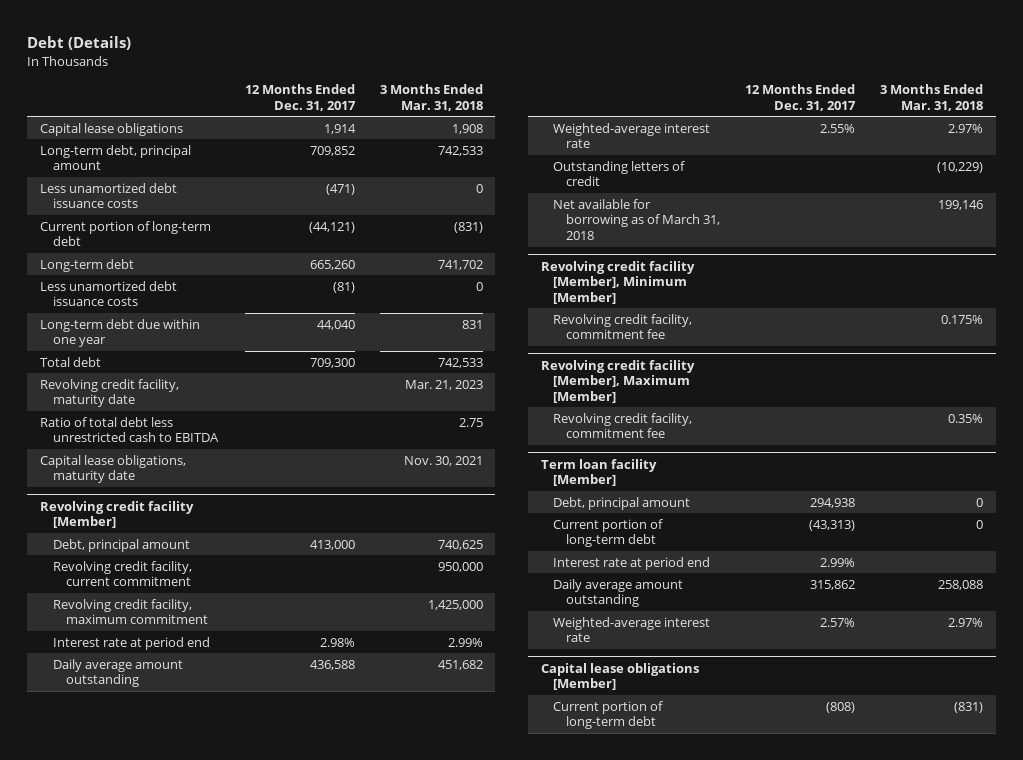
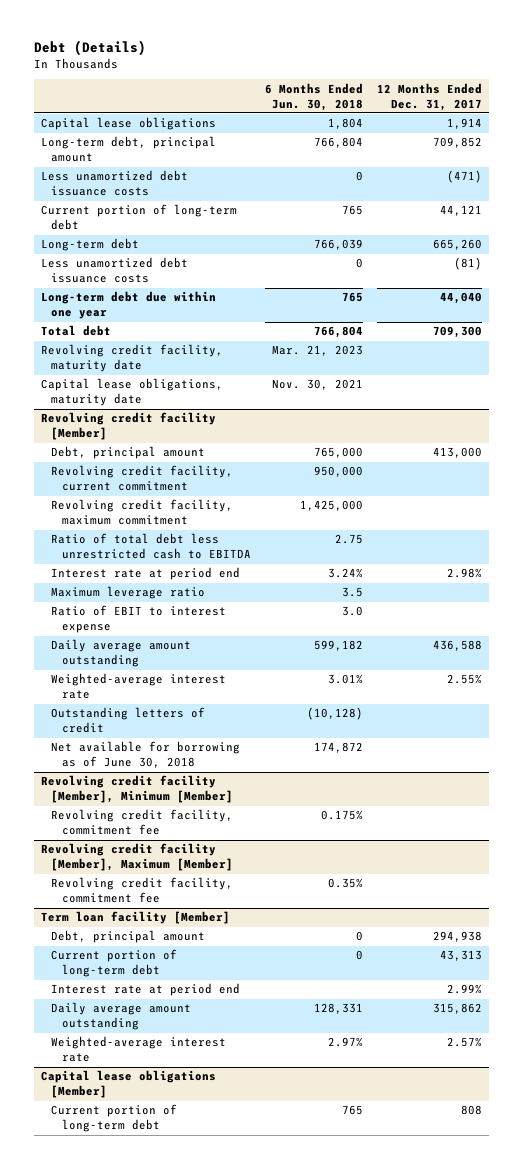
[379,84,483,112] 3 Months Ended Mar. 31, 2018 -> none
none -> [265,82,364,111] 6 Months Ended Jun. 30, 2018
[308,221,355,233] (44,121) -> [440,205,483,217] 44,121
[40,416,219,443] Ratio of total debt less unrestricted cash to EBITDA -> none
none -> [51,533,251,560] Ratio of total debt less unrestricted cash to EBITDA
none -> [51,586,206,600] Maximum leverage ratio
none -> [51,605,227,634] Ratio of EBIT to interest expense
[553,198,721,241] Net available for borrowing as of March 31, 2018 -> [51,741,241,769] Net available for borrowing as of June 30, 2018
[809,519,856,531] (43,313) -> [440,950,483,962] 43,313
[826,701,856,713] (808) -> [461,1105,483,1116] 808

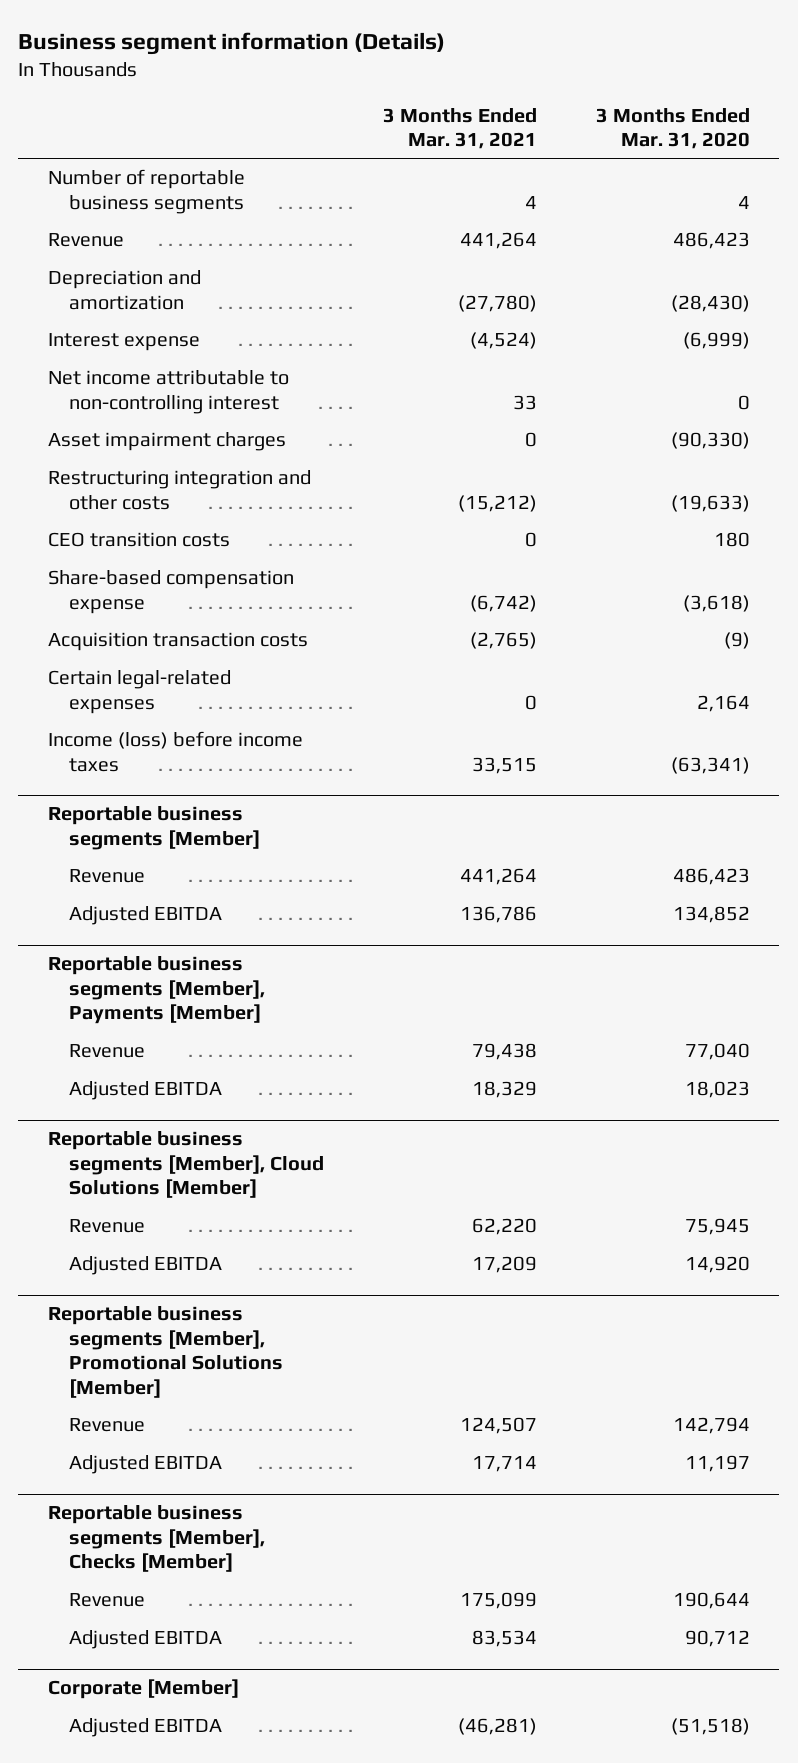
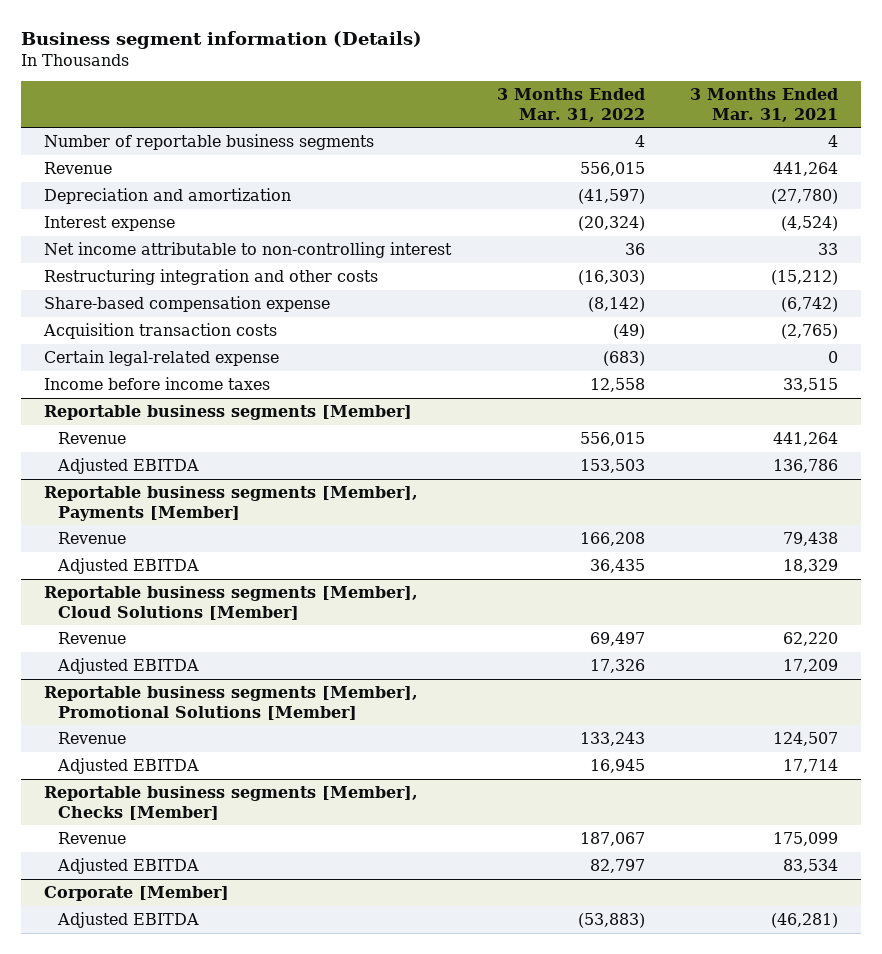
[595,107,750,150] 3 Months Ended Mar. 31, 2020 -> none
none -> [496,88,645,122] 3 Months Ended Mar. 31, 2022
[47,432,286,452] Asset impairment charges -> none
[47,532,230,548] CEO transition costs -> none
[47,670,231,714] Certain legal-related expenses -> [44,350,280,367] Certain legal-related expense
[47,731,303,772] Income (loss) before income taxes -> [44,377,271,391] Income before income taxes

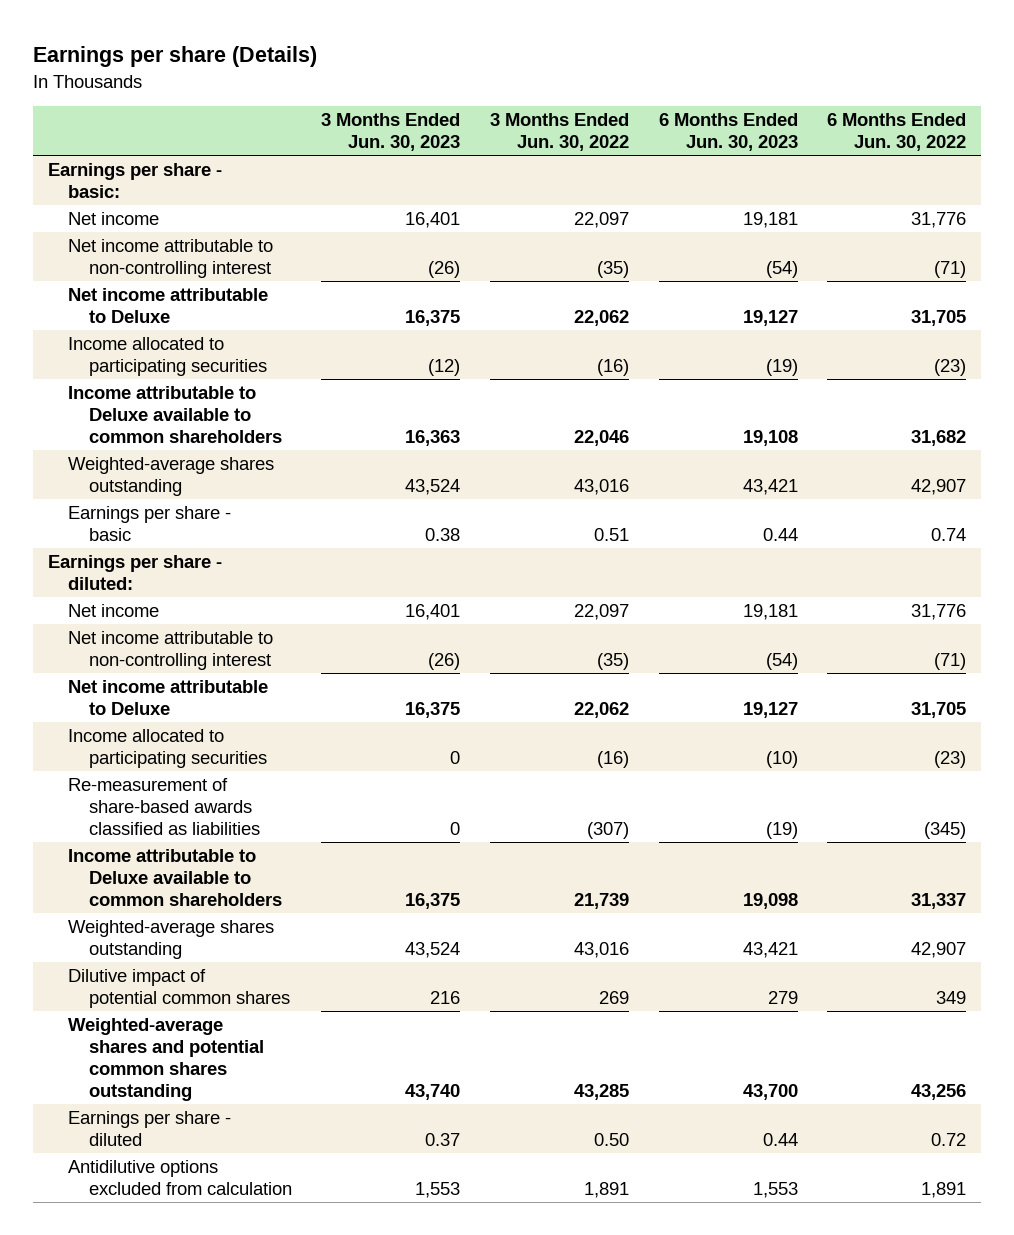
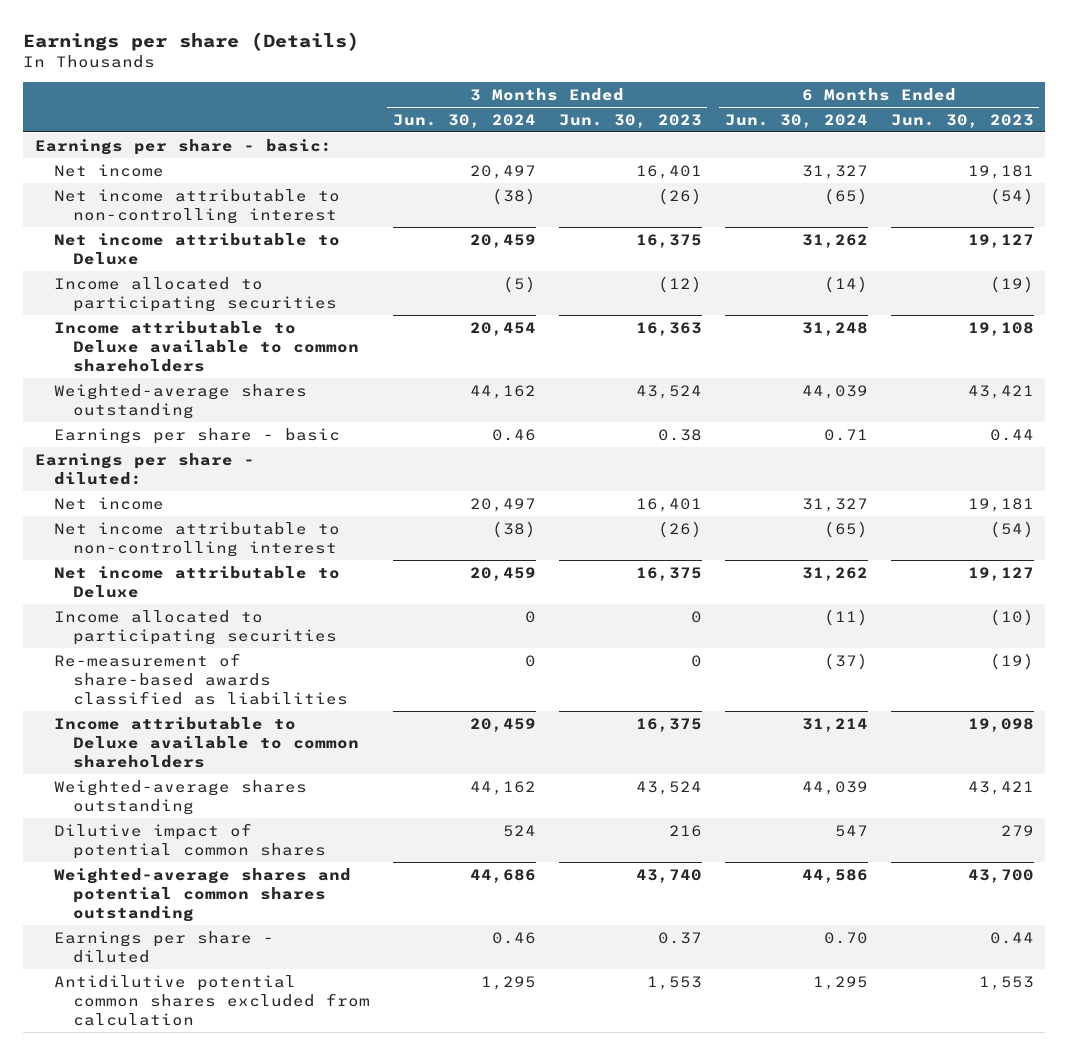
[489,113,629,152] 3 Months Ended Jun. 30, 2022 -> none
[827,113,967,152] 6 Months Ended Jun. 30, 2022 -> none
none -> [392,113,536,128] Jun. 30, 2024
none -> [724,113,868,128] Jun. 30, 2024
[68,1159,292,1195] Antidilutive options excluded from calculation -> [53,974,370,1027] Antidilutive potential common shares excluded from calculation

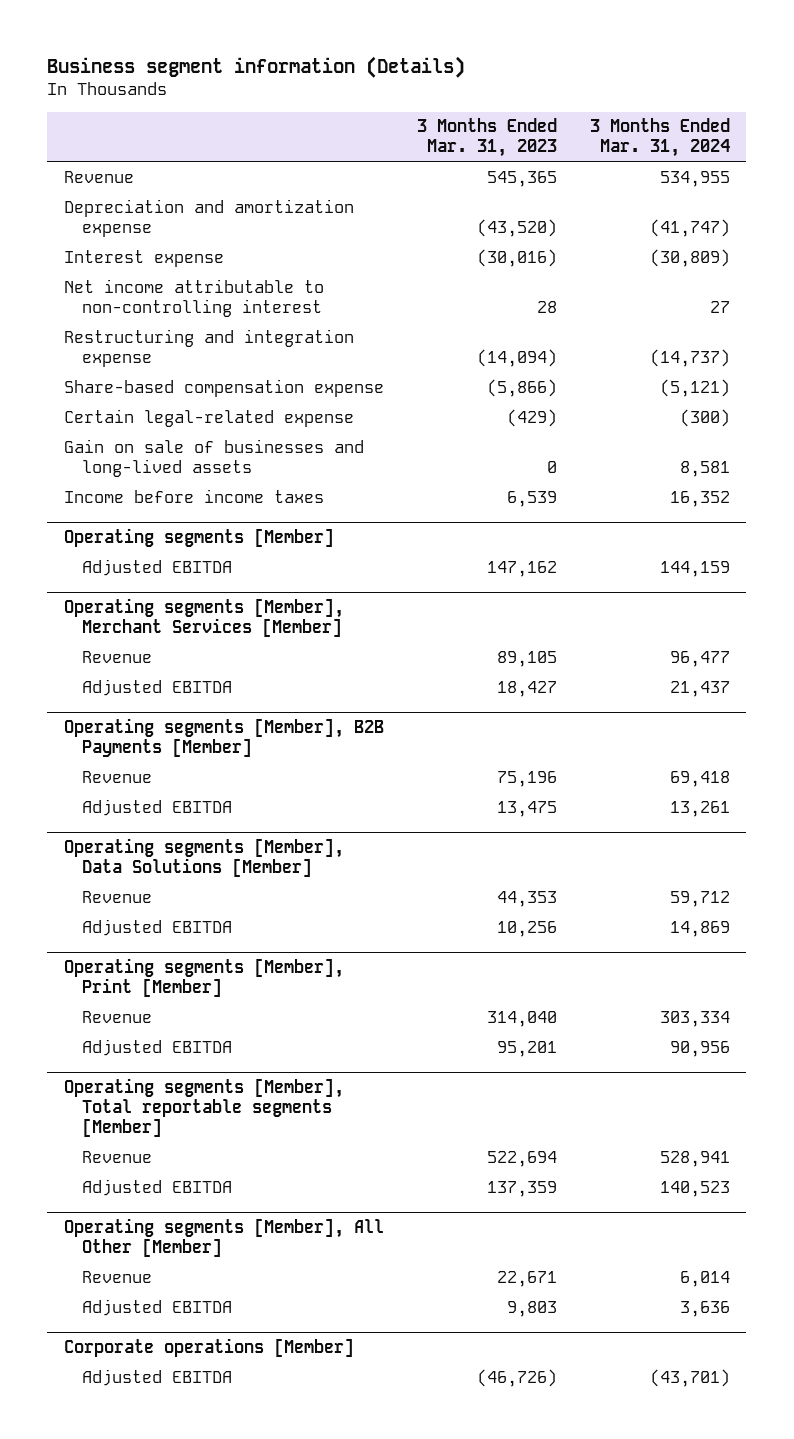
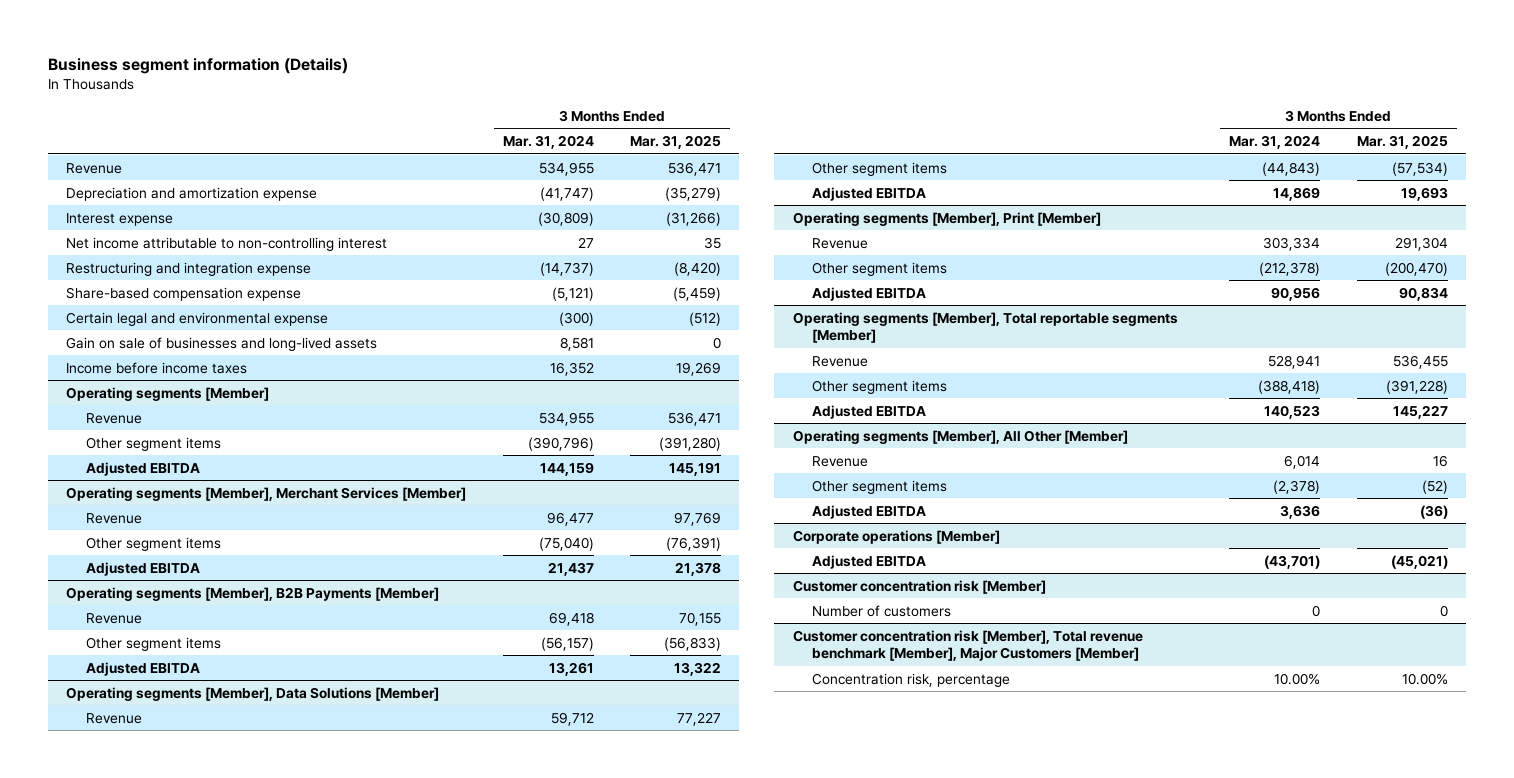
[416,118,557,158] 3 Months Ended Mar. 31, 2023 -> none
none -> [630,134,722,149] Mar. 31, 2025
[63,408,354,427] Certain legal-related expense -> [66,311,329,326] Certain legal and environmental expense
none -> [85,412,142,424] Revenue
none -> [85,436,221,451] Other segment items
none -> [85,536,221,551] Other segment items
none -> [85,636,221,651] Other segment items
none -> [812,161,948,176] Other segment items
none -> [812,261,948,276] Other segment items
none -> [812,379,948,394] Other segment items
none -> [812,479,948,494] Other segment items
none -> [792,579,1046,594] Customer concentration risk [Member]
none -> [812,604,952,617] Number of customers
none -> [792,629,1143,662] Customer concentration risk [Member], Total revenue benchmark [Member], Major Customers [Member]
none -> [812,672,1011,687] Concentration risk, percentage

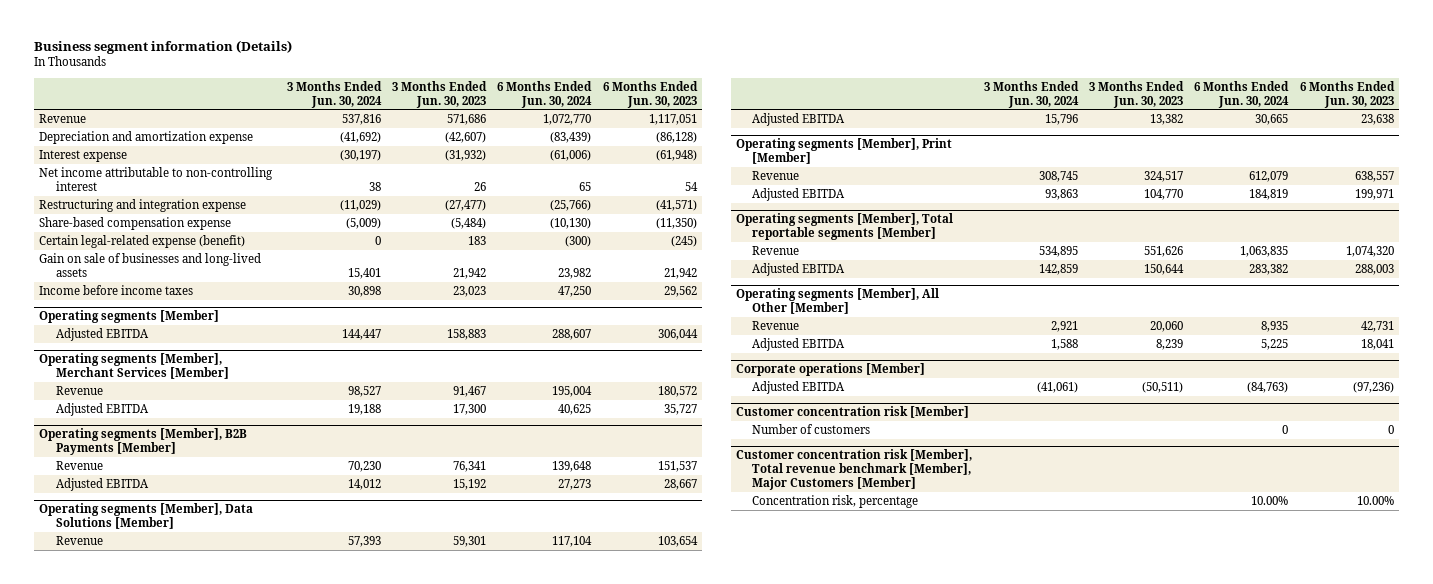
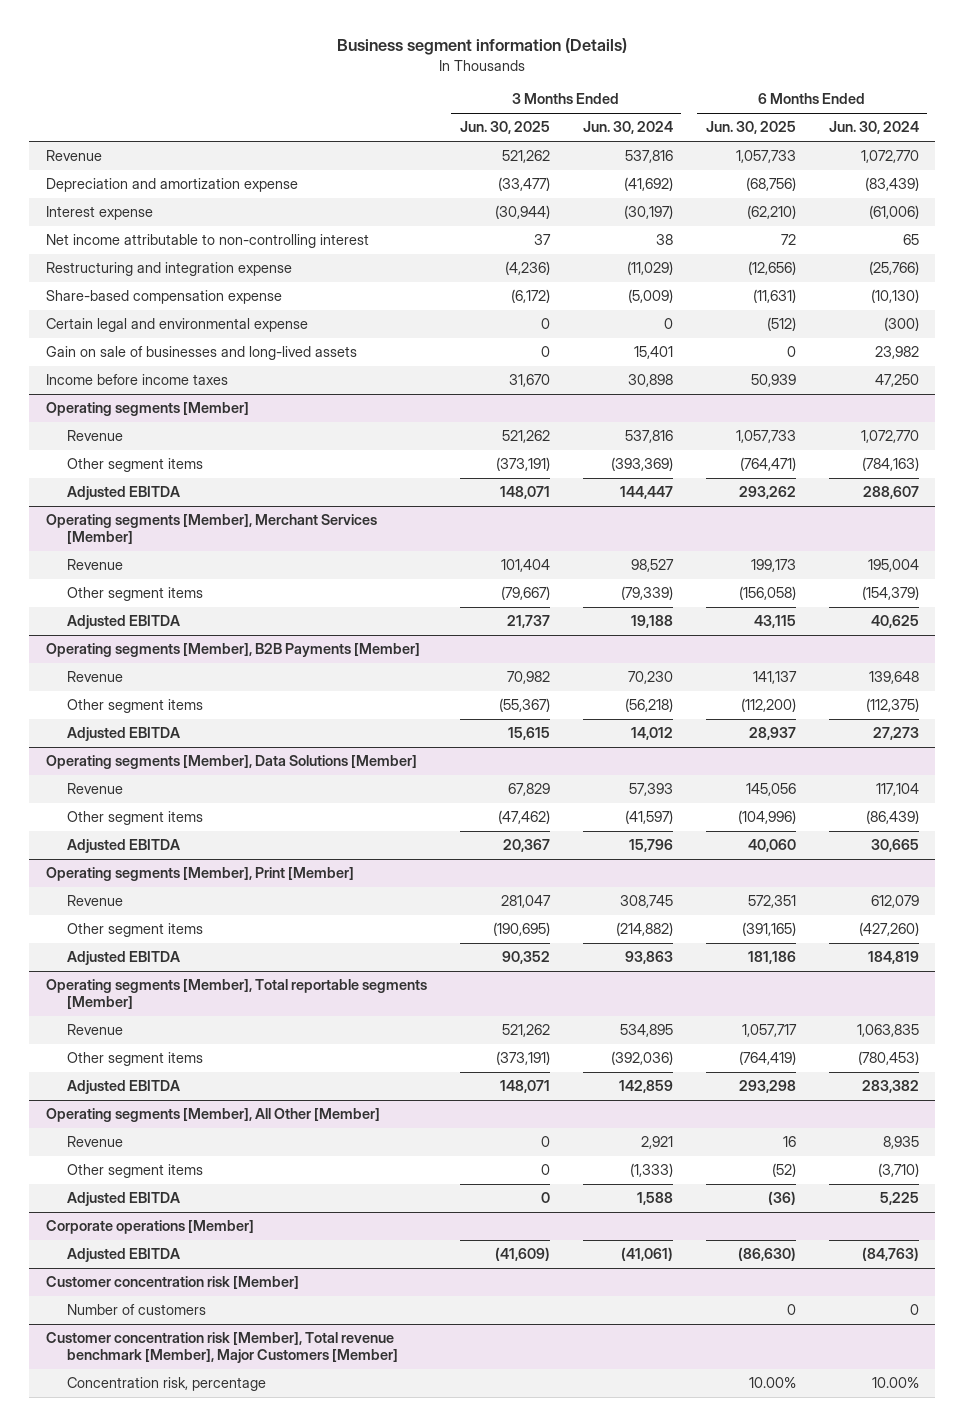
[392,80,488,108] 3 Months Ended Jun. 30, 2023 -> none
[602,80,698,108] 6 Months Ended Jun. 30, 2023 -> none
none -> [459,121,550,135] Jun. 30, 2025
none -> [705,121,796,135] Jun. 30, 2025
[39,234,246,248] Certain legal-related expense (benefit) -> [45,318,308,333] Certain legal and environmental expense
none -> [67,430,124,442] Revenue
none -> [67,458,204,473] Other segment items
none -> [67,587,204,602] Other segment items
none -> [67,699,204,714] Other segment items
none -> [67,811,204,826] Other segment items
none -> [67,923,204,938] Other segment items
none -> [67,1052,204,1067] Other segment items
none -> [67,1164,204,1179] Other segment items

